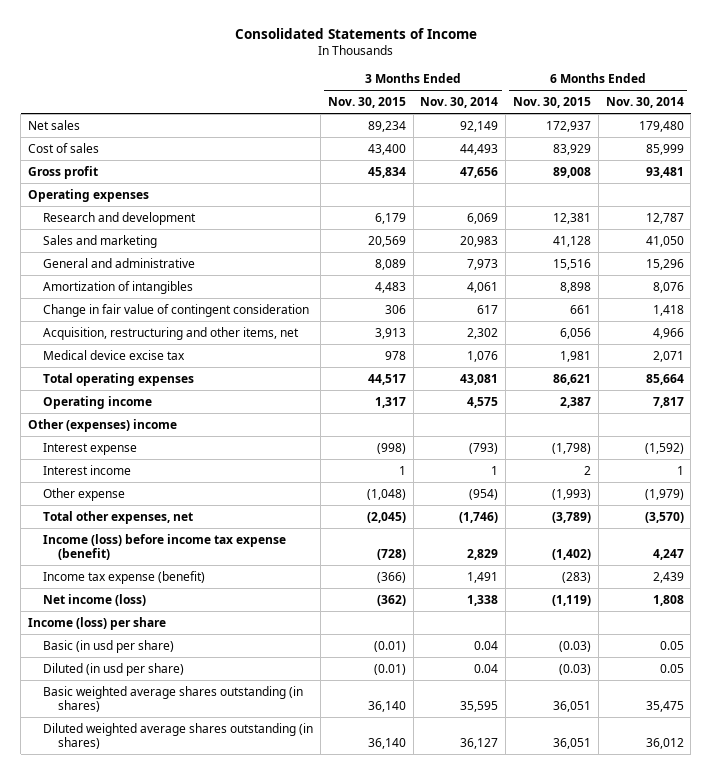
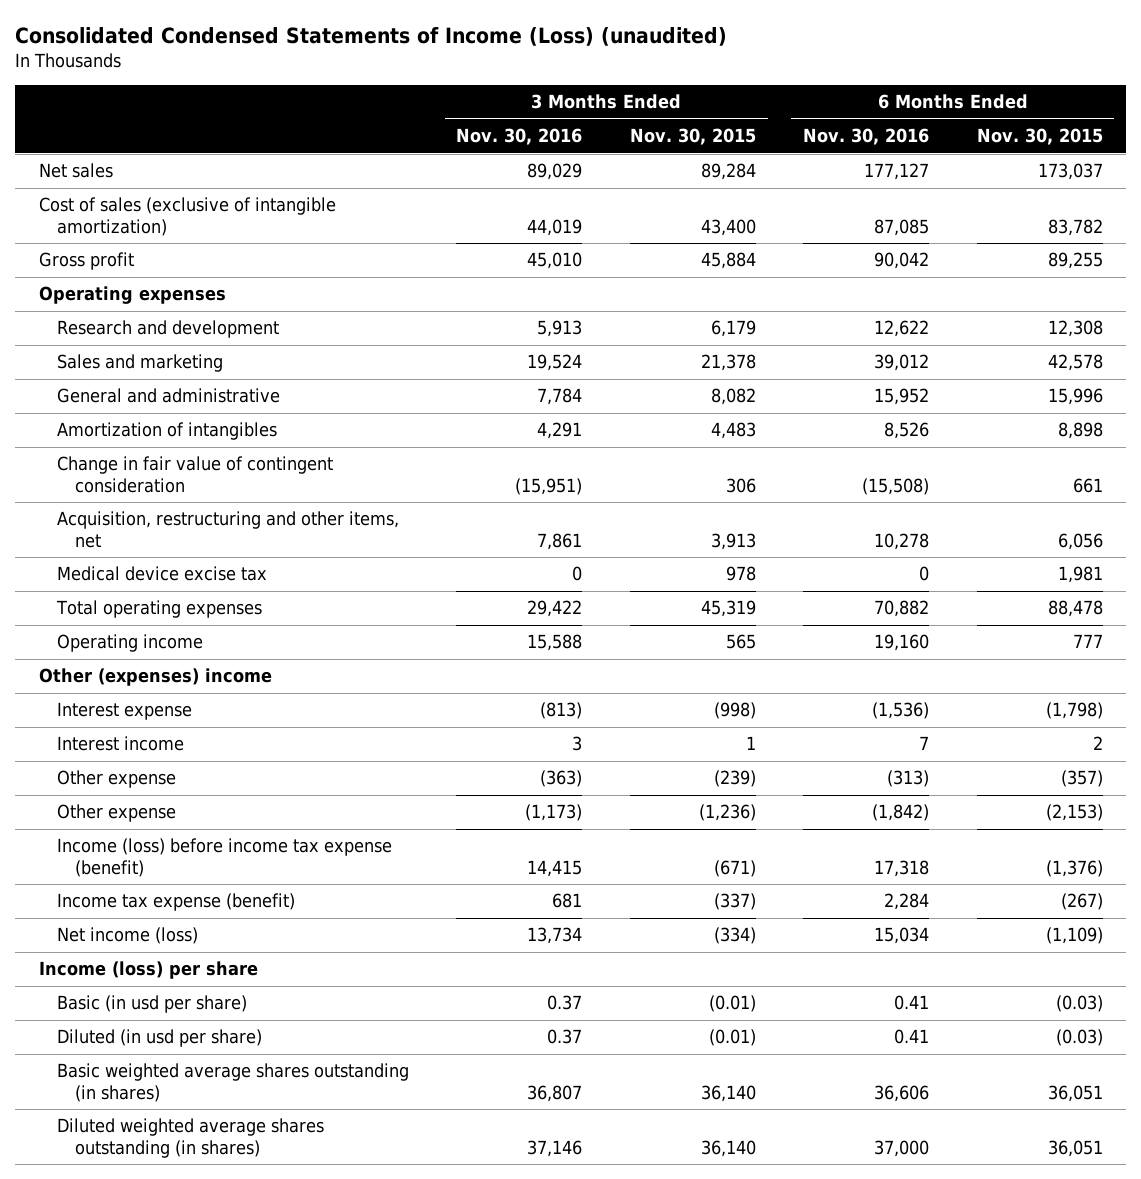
[234,28,477,40] Consolidated Statements of Income -> [15,26,728,46] Consolidated Condensed Statements of Income (Loss) (unaudited)
[420,96,499,108] Nov. 30, 2014 -> none
[605,96,684,108] Nov. 30, 2014 -> none
none -> [456,128,583,146] Nov. 30, 2016
none -> [803,128,930,146] Nov. 30, 2016
[367,120,406,132] 89,234 -> [700,163,756,181] 89,284
[545,120,591,132] 172,937 -> [1037,163,1103,181] 173,037
[28,142,100,153] Cost of sales -> [38,197,336,236] Cost of sales (exclusive of intangible amortization)
[552,143,591,155] 83,929 -> [1047,218,1103,236] 83,782
[367,166,406,178] 45,834 -> [700,252,756,270] 45,884
[552,166,591,178] 89,008 -> [1047,252,1103,270] 89,255
[552,212,591,224] 12,381 -> [1047,320,1103,338] 12,308
[367,235,406,247] 20,569 -> [700,354,756,372] 21,378
[552,235,591,247] 41,128 -> [1047,354,1103,372] 42,578
[374,258,406,270] 8,089 -> [710,388,756,406] 8,082
[552,258,591,270] 15,516 -> [1047,388,1103,406] 15,996
[367,373,406,385] 44,517 -> [700,600,756,618] 45,319
[552,373,591,385] 86,621 -> [1047,600,1103,618] 88,478
[374,396,406,408] 1,317 -> [725,634,756,650] 565
[559,396,591,408] 2,387 -> [1072,634,1103,649] 777
[366,488,406,500] (1,048) -> [713,770,756,788] (239)
[551,488,591,500] (1,993) -> [1060,770,1103,788] (357)
[43,510,194,524] Total other expenses, net -> [57,804,177,823] Other expense
[366,511,406,523] (2,045) -> [698,804,756,822] (1,236)
[551,511,591,523] (3,789) -> [1045,804,1103,822] (2,153)
[376,548,406,560] (728) -> [713,859,756,877] (671)
[551,548,591,560] (1,402) -> [1045,859,1103,877] (1,376)
[376,571,406,583] (366) -> [713,893,756,911] (337)
[561,571,591,583] (283) -> [1060,893,1103,911] (267)
[376,594,406,606] (362) -> [713,927,756,945] (334)
[551,594,591,606] (1,119) -> [1045,927,1103,945] (1,109)

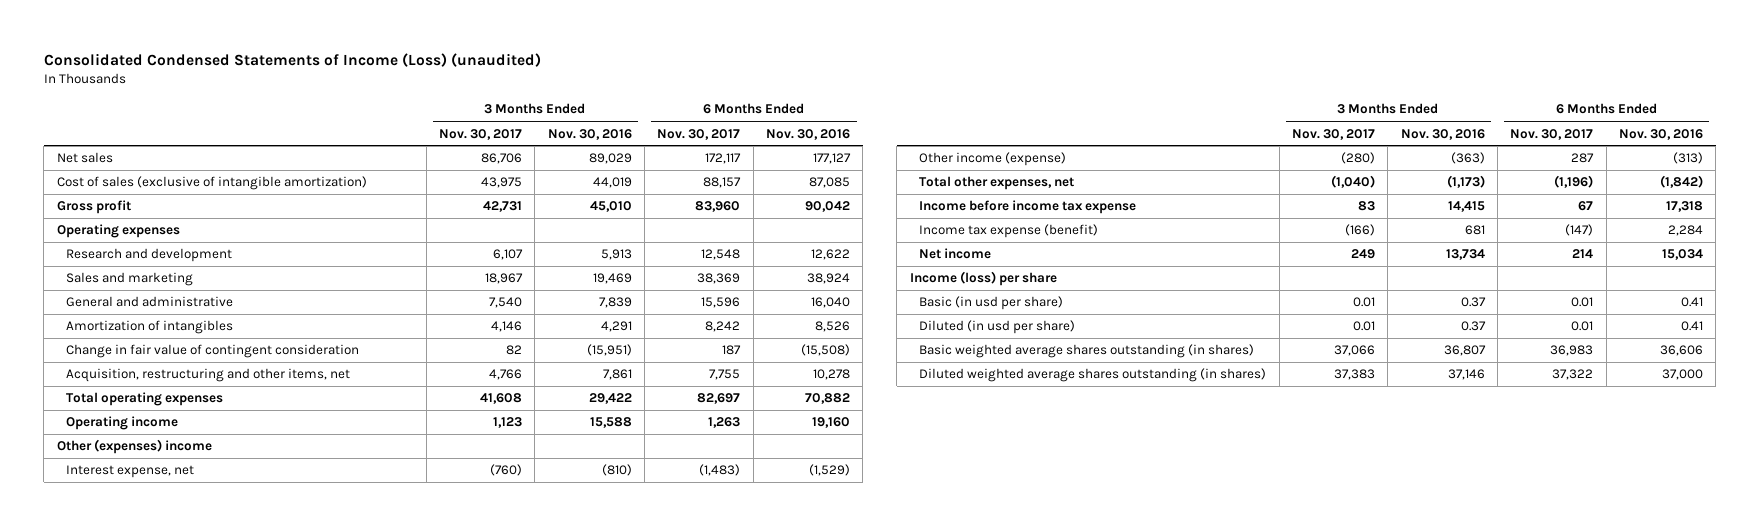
[629,128,756,146] Nov. 30, 2015 -> none
[976,128,1103,146] Nov. 30, 2015 -> none
none -> [439,128,523,140] Nov. 30, 2017
none -> [657,128,741,140] Nov. 30, 2017
[527,354,583,372] 19,524 -> [592,273,632,285] 19,469
[874,354,930,372] 39,012 -> [807,273,851,285] 38,924
[537,388,583,406] 7,784 -> [598,297,632,309] 7,839
[874,388,930,406] 15,952 -> [811,297,851,309] 16,040
[57,566,268,582] Medical device excise tax -> none
[57,736,185,752] Interest income -> none
[57,770,177,789] Other expense -> none
[57,702,193,721] Interest expense -> [66,465,195,479] Interest expense, net
[540,702,583,720] (813) -> [601,464,632,477] (810)
[872,702,930,720] (1,536) -> [809,464,851,477] (1,529)
[57,804,177,823] Other expense -> [919,152,1067,167] Other income (expense)
[525,804,583,822] (1,173) -> [1450,152,1485,165] (363)
[872,804,930,822] (1,842) -> [1673,152,1704,165] (313)
none -> [919,176,1075,191] Total other expenses, net
[57,838,393,877] Income (loss) before income tax expense (benefit) -> [919,200,1137,215] Income before income tax expense
[57,927,199,945] Net income (loss) -> [919,248,992,260] Net income

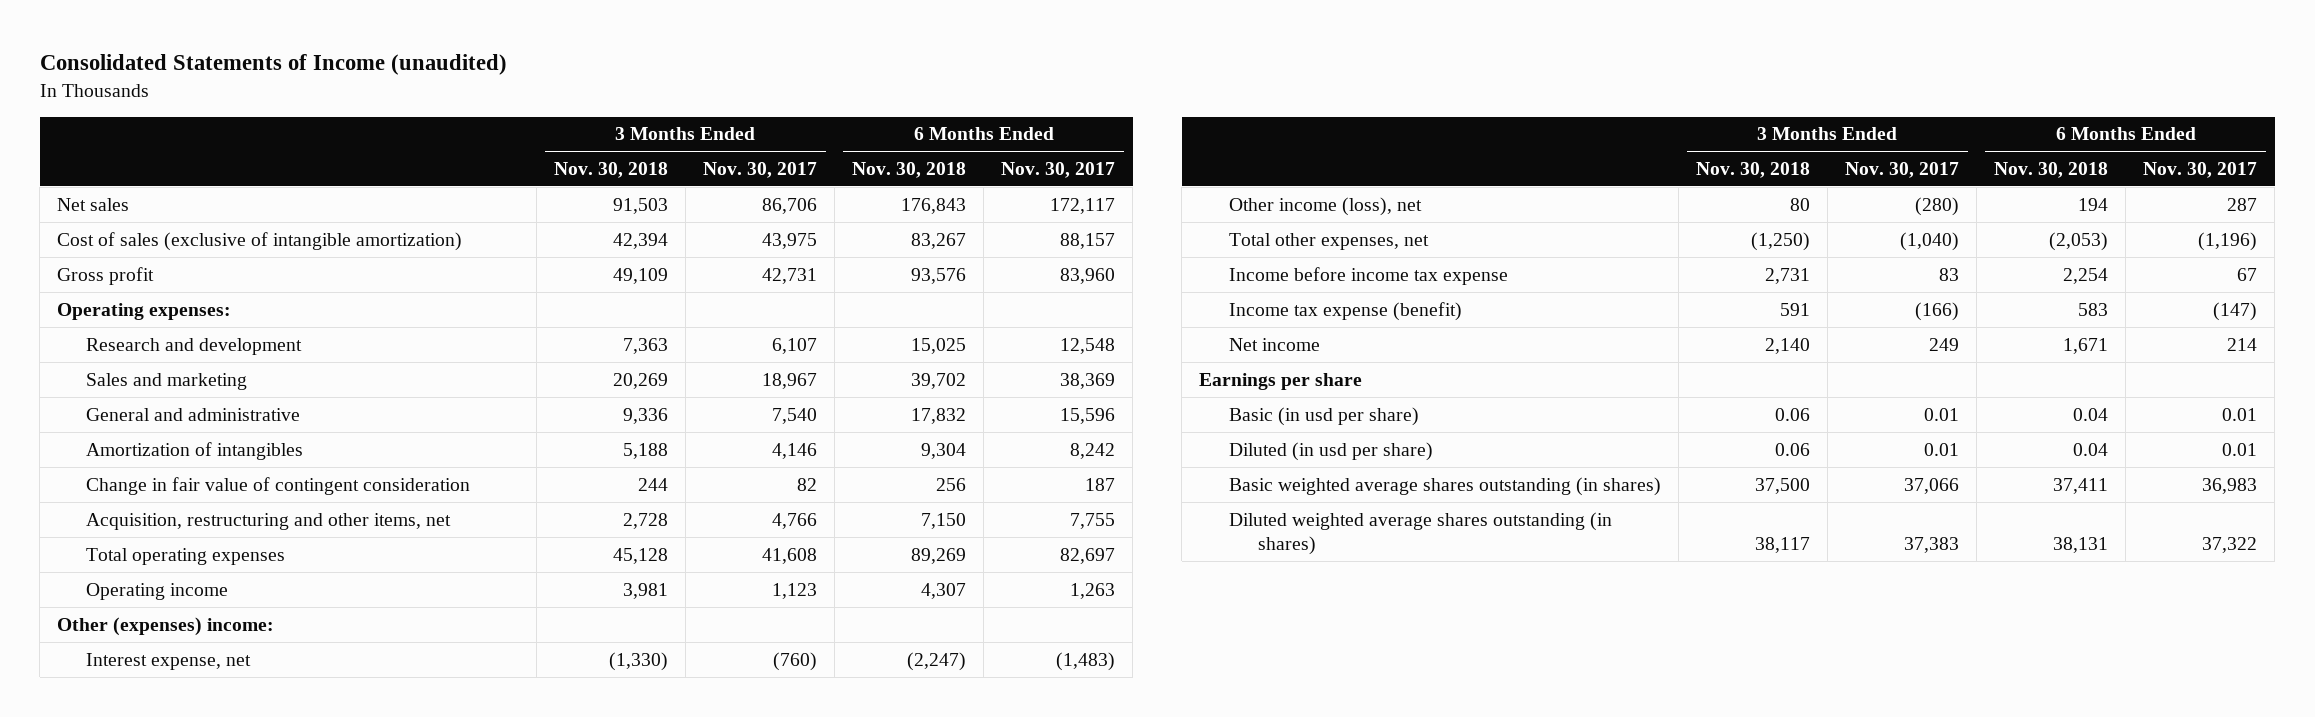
[43,52,541,67] Consolidated Condensed Statements of Income (Loss) (unaudited) -> [39,54,507,76] Consolidated Statements of Income (unaudited)
[547,128,632,140] Nov. 30, 2016 -> none
[766,128,851,140] Nov. 30, 2016 -> none
none -> [553,161,668,178] Nov. 30, 2018
none -> [851,161,966,178] Nov. 30, 2018
[56,224,180,239] Operating expenses -> [57,302,232,320] Operating expenses:
[56,439,212,455] Other (expenses) income -> [57,616,275,636] Other (expenses) income:
[919,152,1067,167] Other income (expense) -> [1228,196,1422,216] Other income (loss), net
[909,271,1057,287] Income (loss) per share -> [1199,372,1363,390] Earnings per share

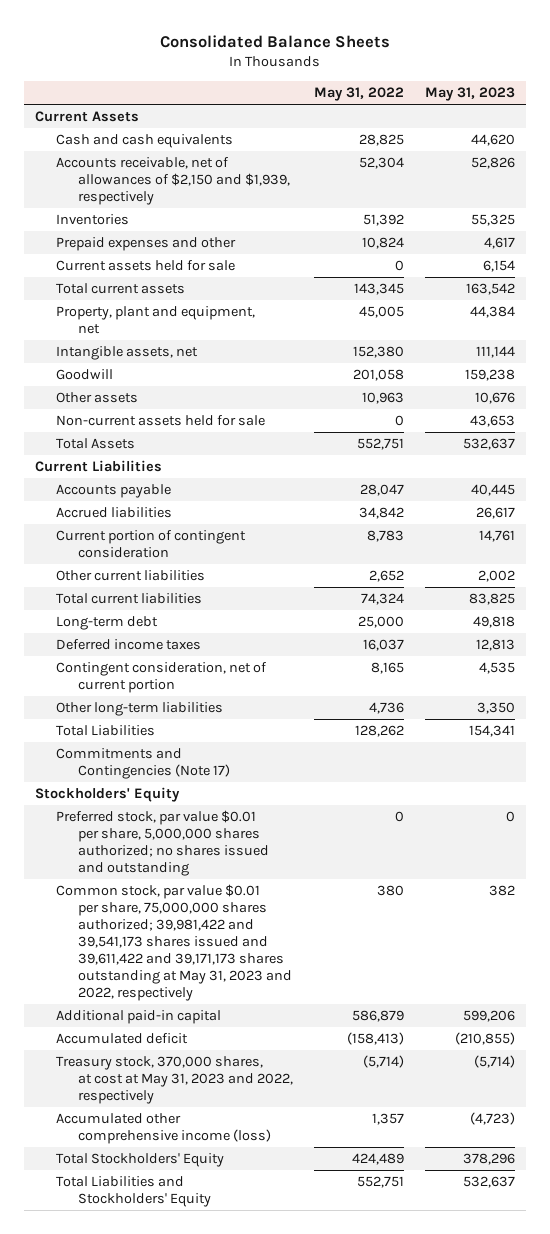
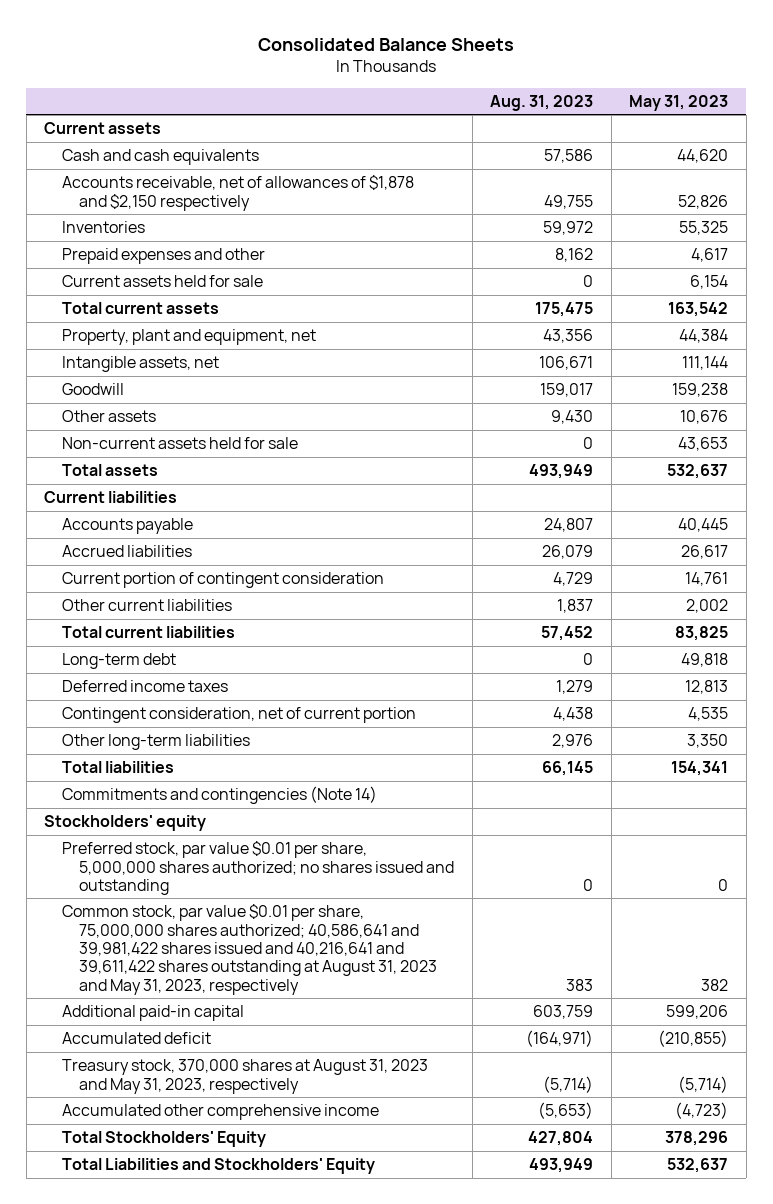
[313,87,404,102] May 31, 2022 -> none
none -> [490,94,594,111] Aug. 31, 2023
[34,111,139,123] Current Assets -> [44,122,162,135] Current assets
[56,157,290,206] Accounts receivable, net of allowances of $2,150 and $1,939, respectively -> [61,175,414,211] Accounts receivable, net of allowances of $1,878 and $2,150 respectively
[56,438,136,450] Total Assets -> [61,464,158,477] Total assets
[34,460,162,473] Current Liabilities -> [44,491,178,504] Current liabilities
[56,725,156,737] Total Liabilities -> [61,761,174,774] Total liabilities
[56,748,230,780] Commitments and Contingencies (Note 17) -> [61,786,377,805] Commitments and contingencies (Note 14)
[34,787,180,803] Stockholders' Equity -> [44,815,207,832] Stockholders' equity
[56,884,292,1001] Common stock, par value $0.01 per share, 75,000,000 shares authorized; 39,981,422 and 39,541,173 shares issued and 39,611,422 and 39,171,173 shares outstanding at May 31, 2023 and 2022, respectively -> [61,904,438,995] Common stock, par value $0.01 per share, 75,000,000 shares authorized; 40,586,641 and 39,981,422 shares issued and 40,216,641 and 39,611,422 shares outstanding at August 31, 2023 and May 31, 2023, respectively
[56,1056,293,1105] Treasury stock, 370,000 shares, at cost at May 31, 2023 and 2022, respectively -> [61,1059,428,1094] Treasury stock, 370,000 shares at August 31, 2023 and May 31, 2023, respectively
[56,1113,271,1145] Accumulated other comprehensive income (loss) -> [61,1104,379,1121] Accumulated other comprehensive income

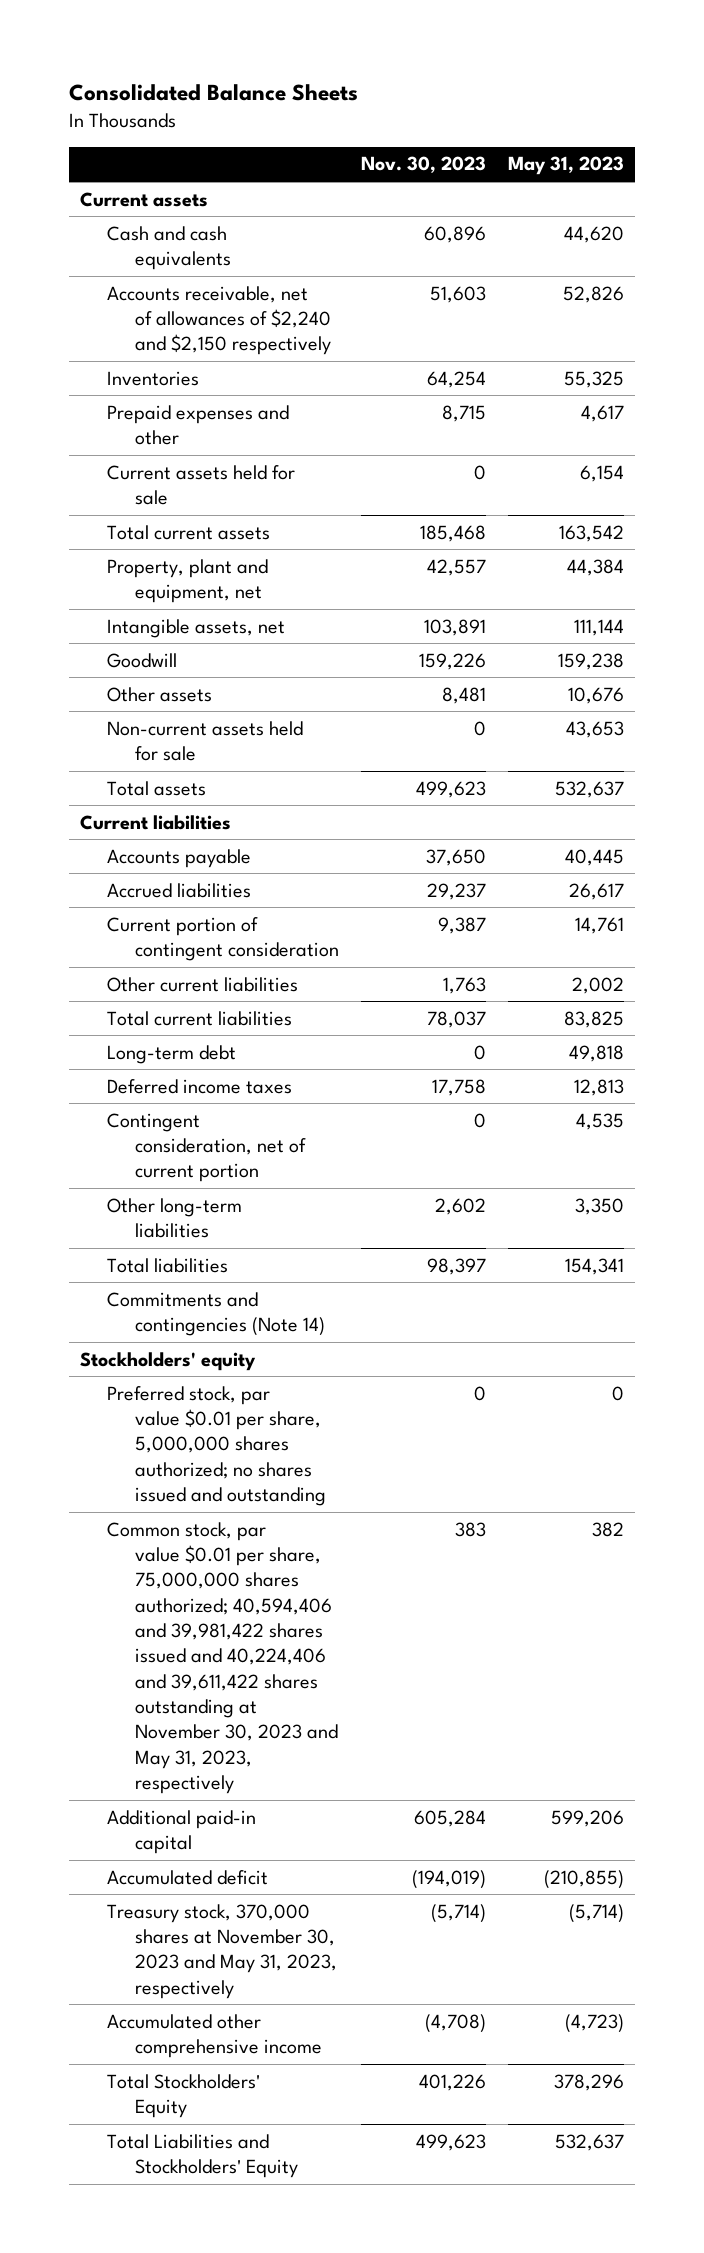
[490,94,594,111] Aug. 31, 2023 -> none
none -> [361,156,487,174] Nov. 30, 2023
[61,175,414,211] Accounts receivable, net of allowances of $1,878 and $2,150 respectively -> [107,285,332,356] Accounts receivable, net of allowances of $2,240 and $2,150 respectively
[61,904,438,995] Common stock, par value $0.01 per share, 75,000,000 shares authorized; 40,586,641 and 39,981,422 shares issued and 40,216,641 and 39,611,422 shares outstanding at August 31, 2023 and May 31, 2023, respectively -> [107,1521,339,1794] Common stock, par value $0.01 per share, 75,000,000 shares authorized; 40,594,406 and 39,981,422 shares issued and 40,224,406 and 39,611,422 shares outstanding at November 30, 2023 and May 31, 2023, respectively
[61,1059,428,1094] Treasury stock, 370,000 shares at August 31, 2023 and May 31, 2023, respectively -> [107,1903,338,1999] Treasury stock, 370,000 shares at November 30, 2023 and May 31, 2023, respectively

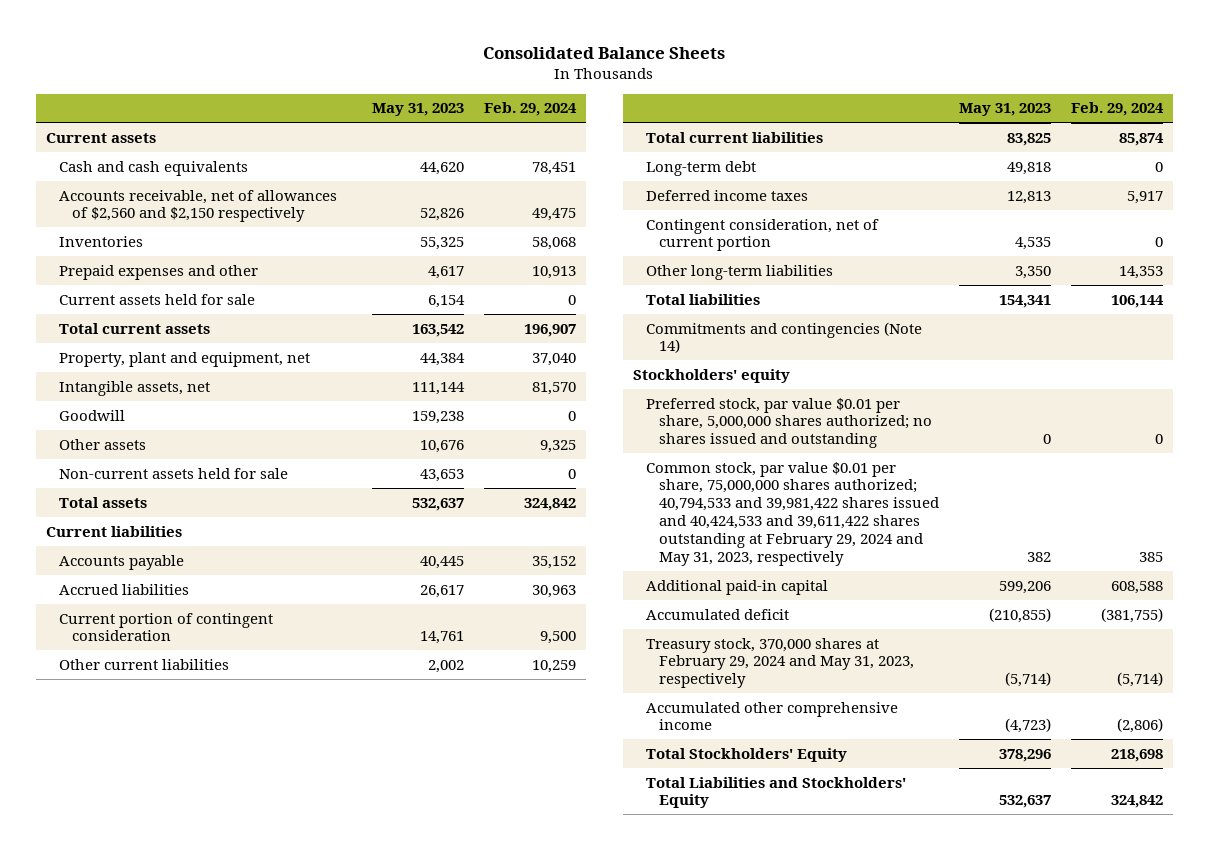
[361,156,487,174] Nov. 30, 2023 -> none
none -> [483,102,577,117] Feb. 29, 2024
[107,285,332,356] Accounts receivable, net of allowances of $2,240 and $2,150 respectively -> [59,189,338,223] Accounts receivable, net of allowances of $2,560 and $2,150 respectively
[107,1521,339,1794] Common stock, par value $0.01 per share, 75,000,000 shares authorized; 40,594,406 and 39,981,422 shares issued and 40,224,406 and 39,611,422 shares outstanding at November 30, 2023 and May 31, 2023, respectively -> [645,461,940,566] Common stock, par value $0.01 per share, 75,000,000 shares authorized; 40,794,533 and 39,981,422 shares issued and 40,424,533 and 39,611,422 shares outstanding at February 29, 2024 and May 31, 2023, respectively
[107,1903,338,1999] Treasury stock, 370,000 shares at November 30, 2023 and May 31, 2023, respectively -> [645,637,915,689] Treasury stock, 370,000 shares at February 29, 2024 and May 31, 2023, respectively

